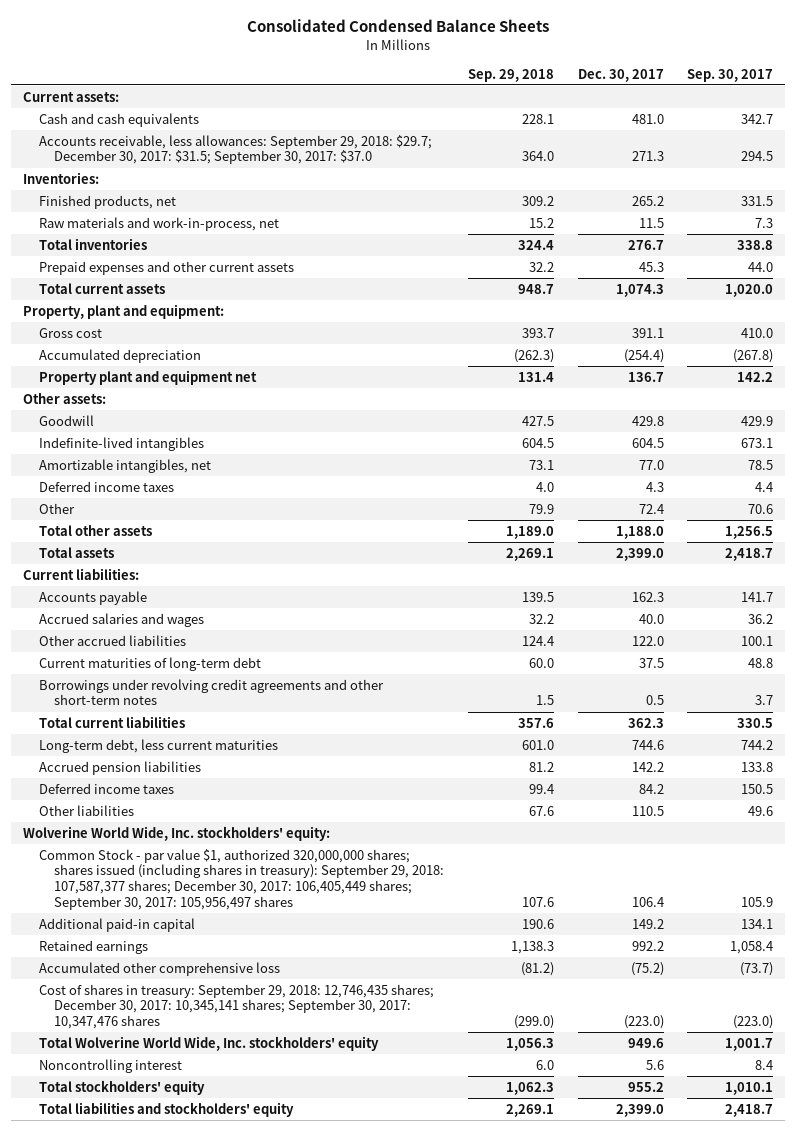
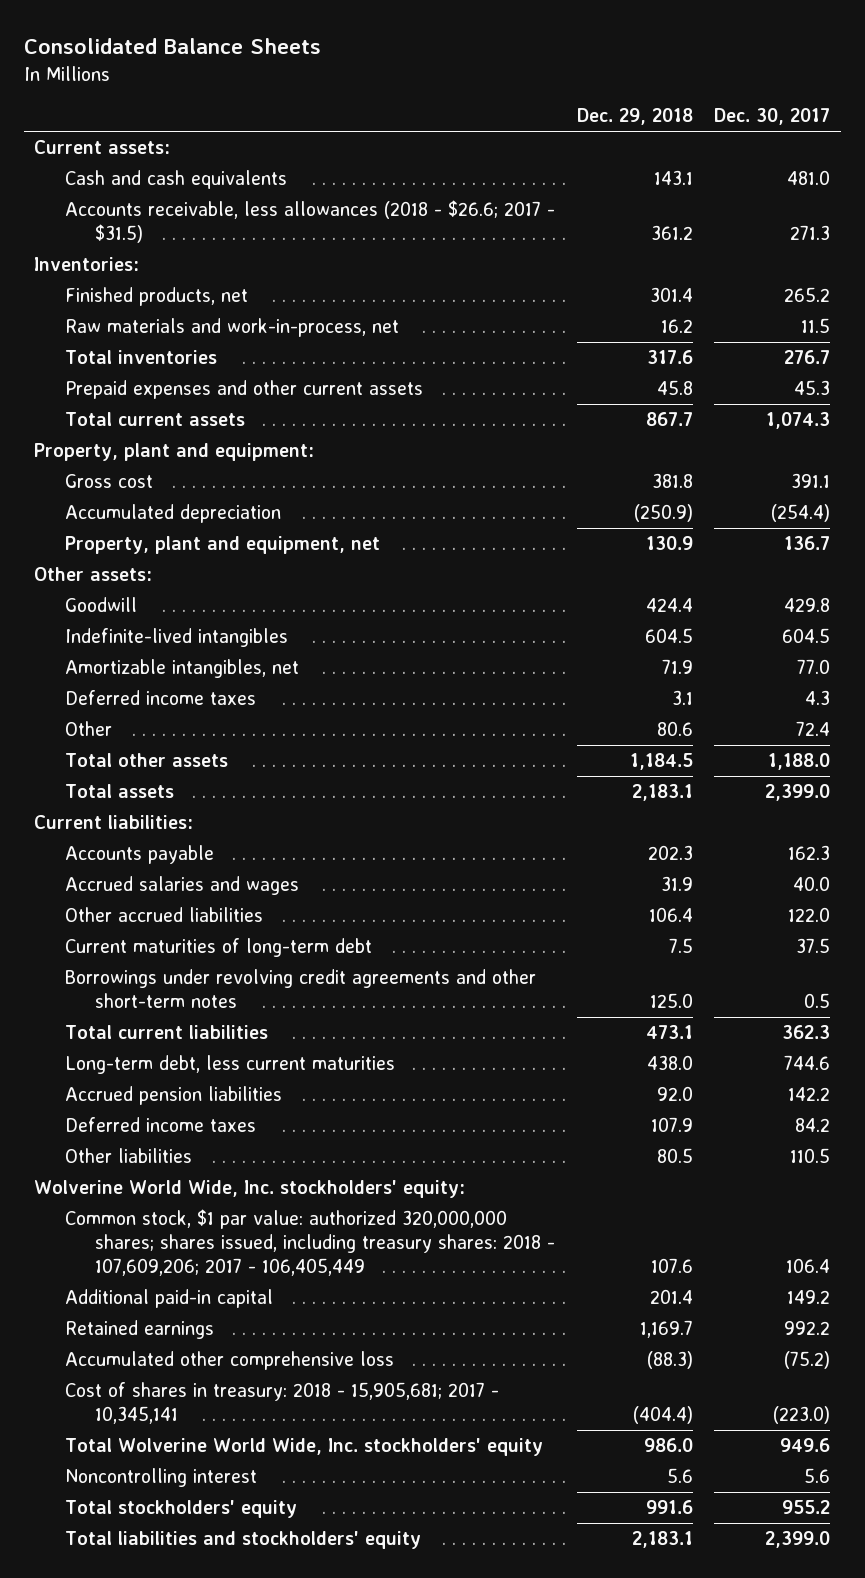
[247,18,550,32] Consolidated Condensed Balance Sheets -> [23,38,321,55] Consolidated Balance Sheets
[467,68,554,82] Sep. 29, 2018 -> none
[687,68,774,82] Sep. 30, 2017 -> none
none -> [576,108,693,126] Dec. 29, 2018
[38,134,432,165] Accounts receivable, less allowances: September 29, 2018: $29.7; December 30, 2017: $31.5; September 30, 2017: $37.0 -> [64,200,555,244] Accounts receivable, less allowances (2018 - $26.6; 2017 - $31.5)
[38,369,257,385] Property plant and equipment net -> [64,536,380,555] Property, plant and equipment, net
[38,848,445,910] Common Stock - par value $1, authorized 320,000,000 shares; shares issued (including shares in treasury): September 29, 2018: 107,587,377 shares; December 30, 2017: 106,405,449 shares; September 30, 2017: 105,956,497 shares -> [64,1209,555,1277] Common stock, $1 par value: authorized 320,000,000 shares; shares issued, including treasury shares: 2018 - 107,609,206; 2017 - 106,405,449
[38,983,434,1029] Cost of shares in treasury: September 29, 2018: 12,746,435 shares; December 30, 2017: 10,345,141 shares; September 30, 2017: 10,347,476 shares -> [64,1382,499,1425] Cost of shares in treasury: 2018 - 15,905,681; 2017 - 10,345,141

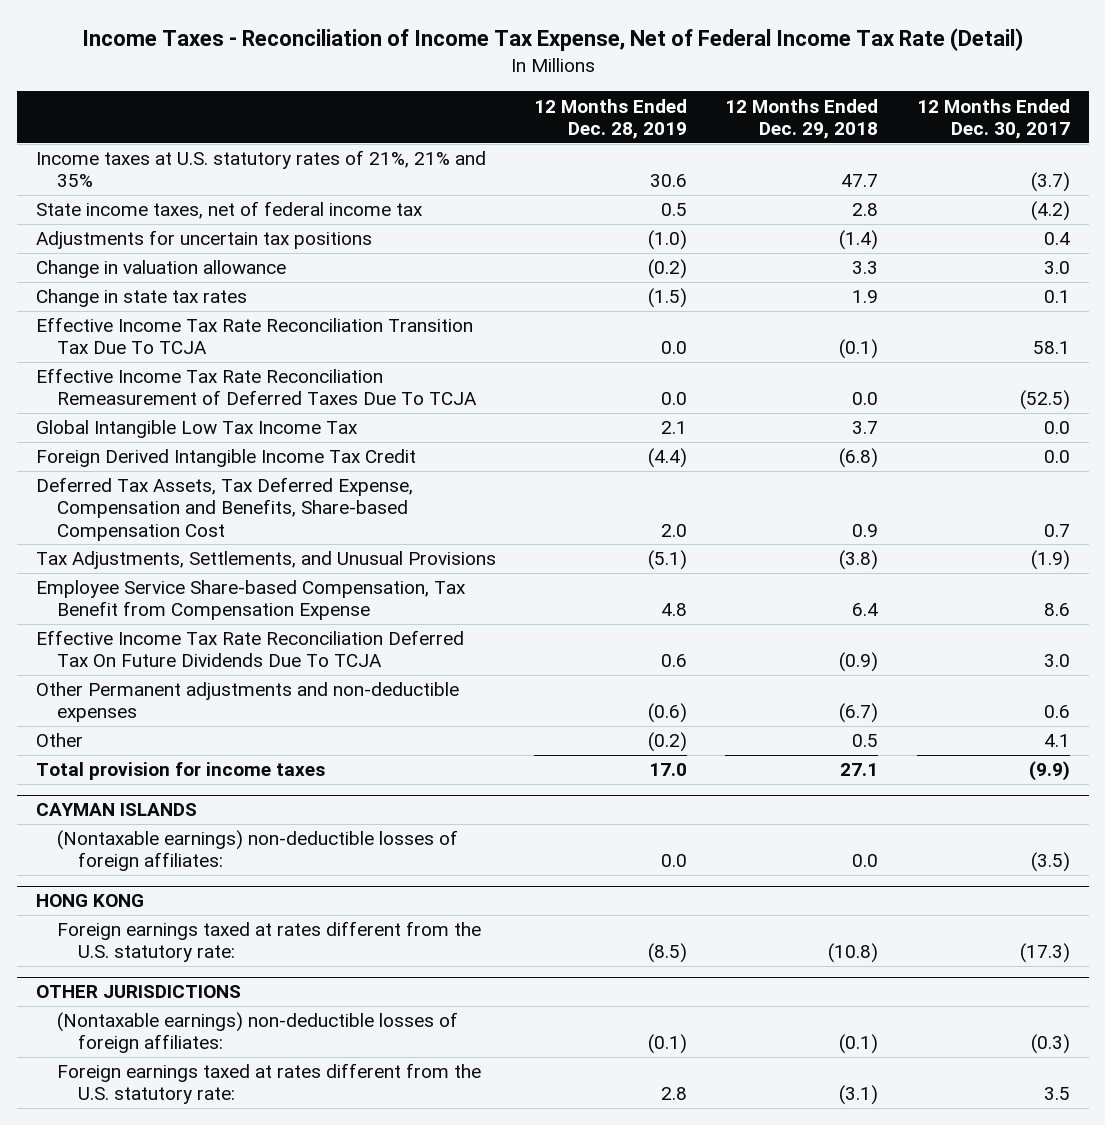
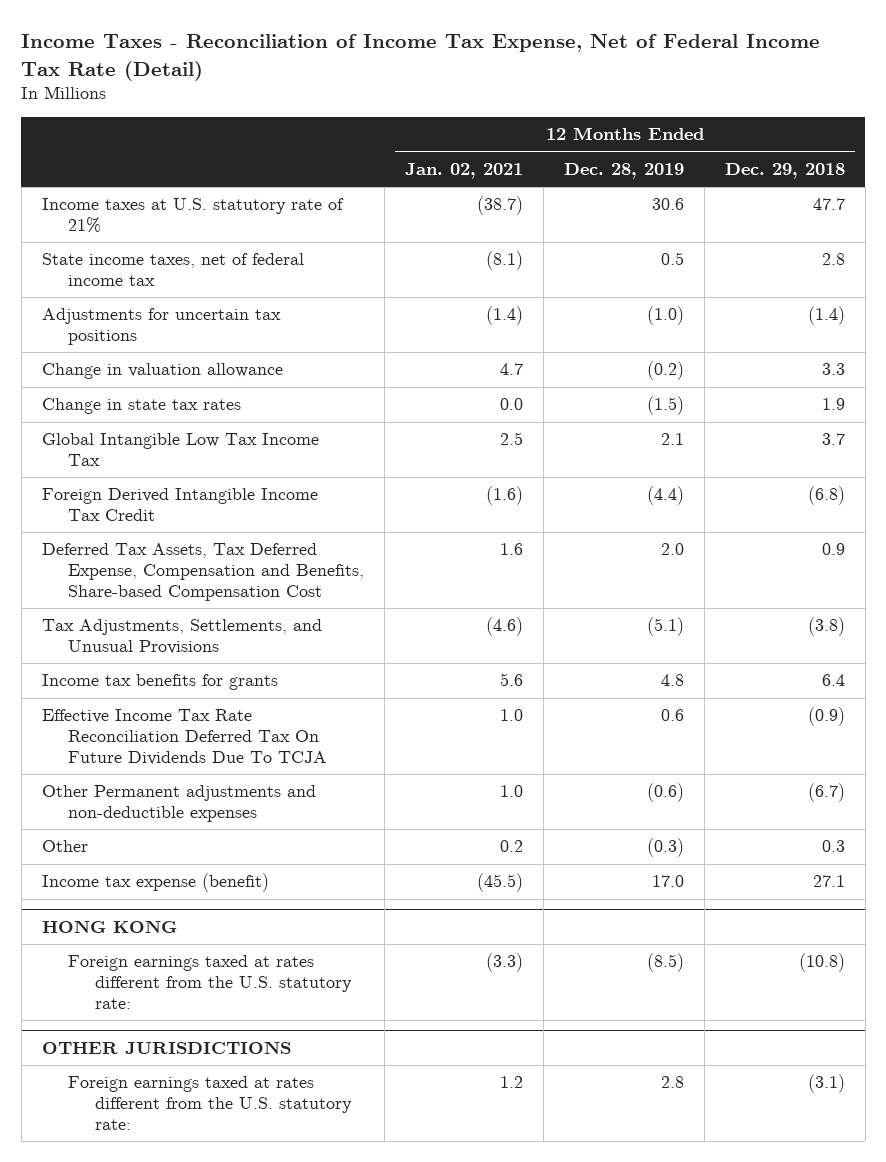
[916,98,1070,139] 12 Months Ended Dec. 30, 2017 -> none
none -> [404,162,523,179] Jan. 02, 2021
[35,150,486,188] Income taxes at U.S. statutory rates of 21%, 21% and 35% -> [41,198,344,234] Income taxes at U.S. statutory rate of 21%
[35,317,473,355] Effective Income Tax Rate Reconciliation Transition Tax Due To TCJA -> none
[35,368,478,406] Effective Income Tax Rate Reconciliation Remeasurement of Deferred Taxes Due To TCJA -> none
[35,580,466,621] Employee Service Share-based Compensation, Tax Benefit from Compensation Expense -> [41,674,278,691] Income tax benefits for grants
[35,803,197,817] CAYMAN ISLANDS -> none
[57,830,459,872] (Nontaxable earnings) non-deductible losses of foreign affiliates: -> none
[647,732,687,753] (0.2) -> [646,838,684,858] (0.3)
[852,734,879,748] 0.5 -> [821,840,845,853] 0.3
[35,762,325,781] Total provision for income taxes -> [41,873,269,893] Income tax expense (benefit)
[57,1012,459,1054] (Nontaxable earnings) non-deductible losses of foreign affiliates: -> none

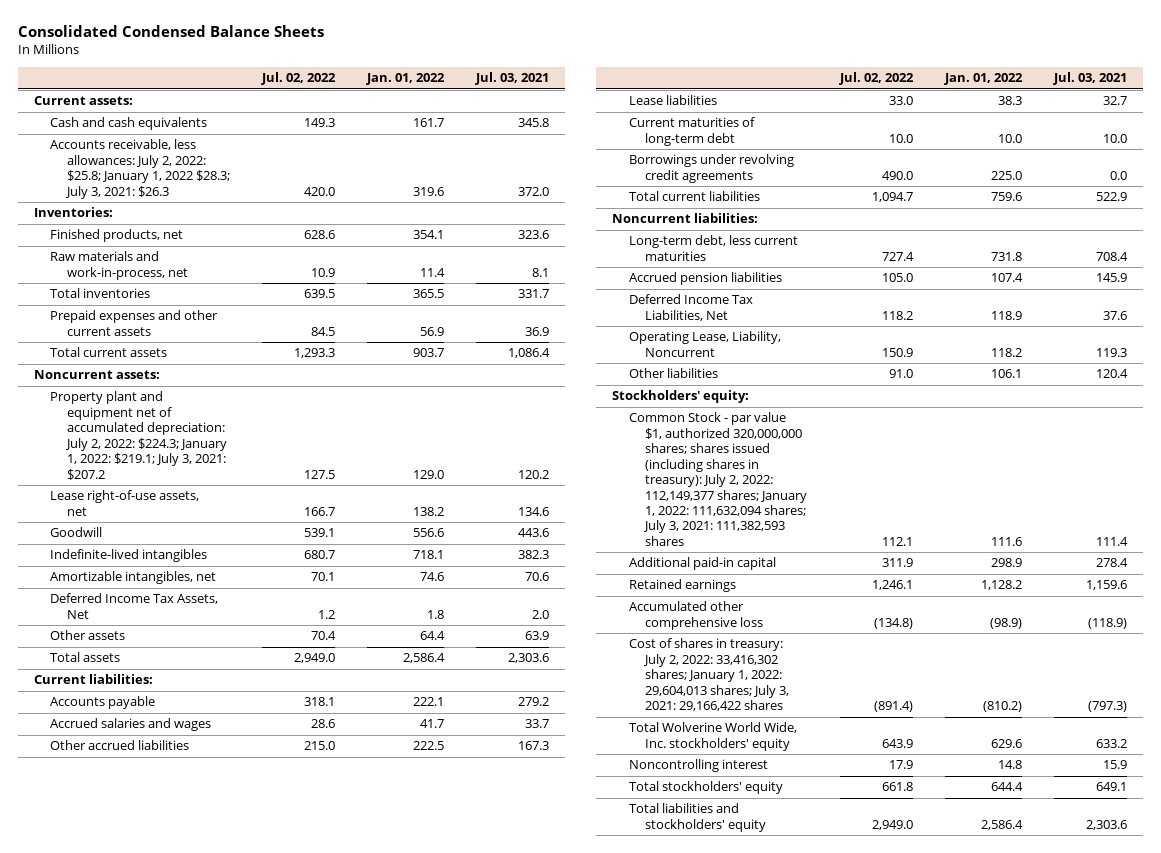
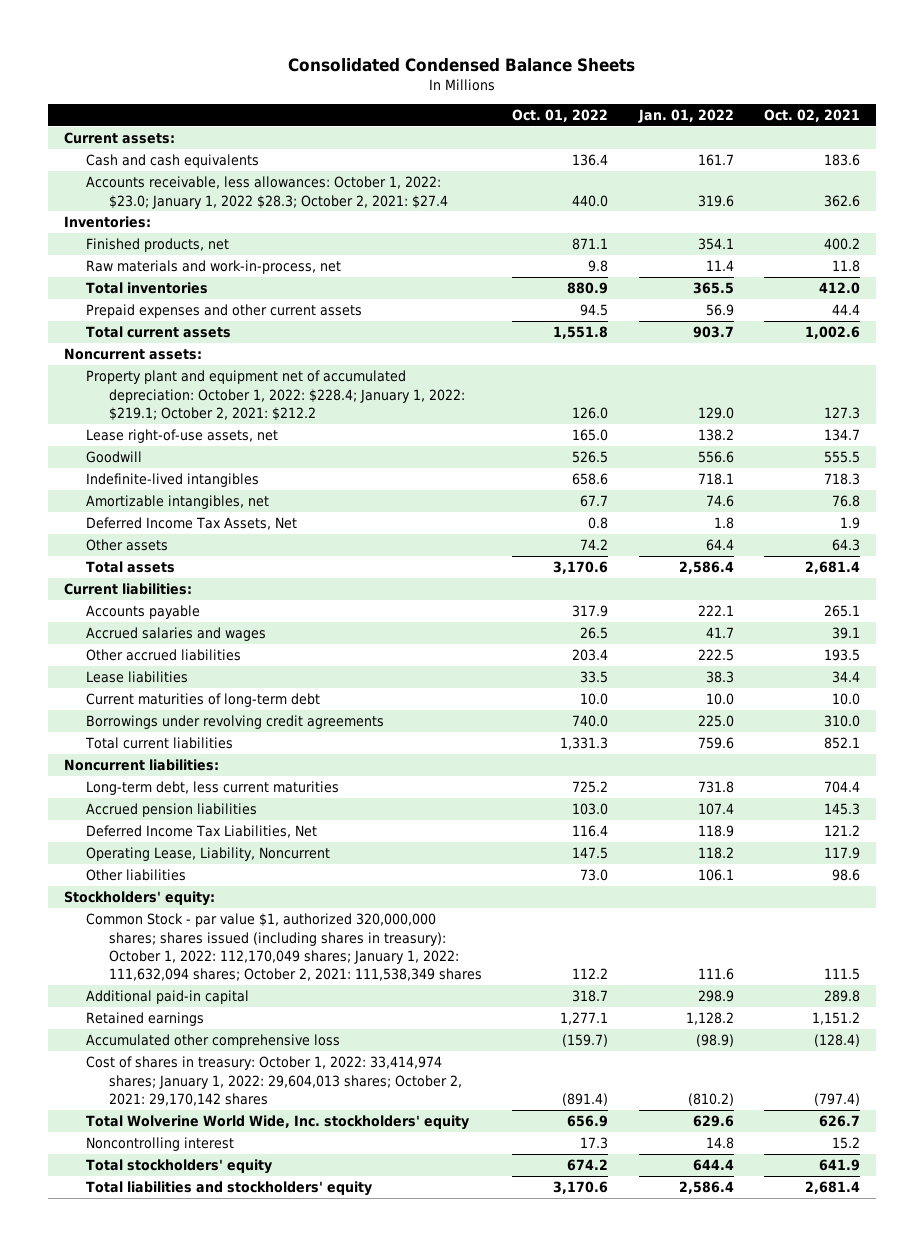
[260,72,336,86] Jul. 02, 2022 -> none
[474,72,549,86] Jul. 03, 2021 -> none
none -> [512,109,609,123] Oct. 01, 2022
none -> [764,109,861,123] Oct. 02, 2021
[50,139,230,199] Accounts receivable, less allowances: July 2, 2022: $25.8; January 1, 2022 $28.3; July 3, 2021: $26.3 -> [86,176,448,209] Accounts receivable, less allowances: October 1, 2022: $23.0; January 1, 2022 $28.3; October 2, 2021: $27.4
[50,391,227,480] Property plant and equipment net of accumulated depreciation: July 2, 2022: $224.3; January 1, 2022: $219.1; July 3, 2021: $207.2 -> [86,370,465,422] Property plant and equipment net of accumulated depreciation: October 1, 2022: $228.4; January 1, 2022: $219.1; October 2, 2021: $212.2
[628,412,807,546] Common Stock - par value $1, authorized 320,000,000 shares; shares issued (including shares in treasury): July 2, 2022: 112,149,377 shares; January 1, 2022: 111,632,094 shares; July 3, 2021: 111,382,593 shares -> [86,913,482,982] Common Stock - par value $1, authorized 320,000,000 shares; shares issued (including shares in treasury): October 1, 2022: 112,170,049 shares; January 1, 2022: 111,632,094 shares; October 2, 2021: 111,538,349 shares
[628,638,789,712] Cost of shares in treasury: July 2, 2022: 33,416,302 shares; January 1, 2022: 29,604,013 shares; July 3, 2021: 29,166,422 shares -> [86,1056,462,1107] Cost of shares in treasury: October 1, 2022: 33,414,974 shares; January 1, 2022: 29,604,013 shares; October 2, 2021: 29,170,142 shares

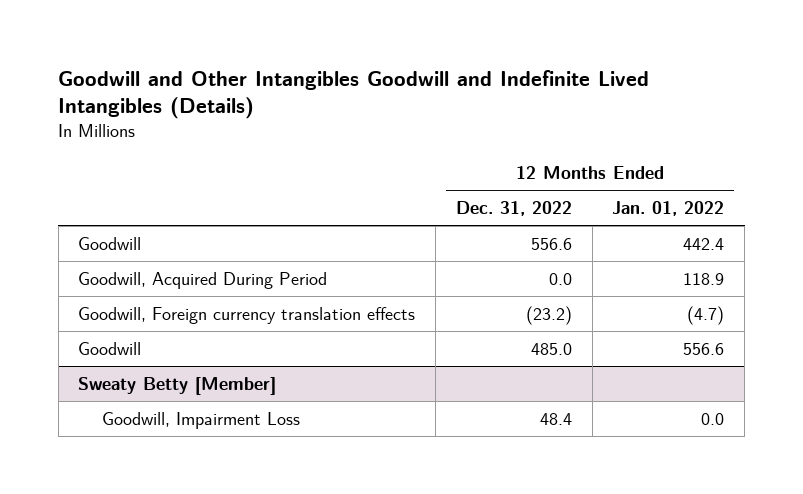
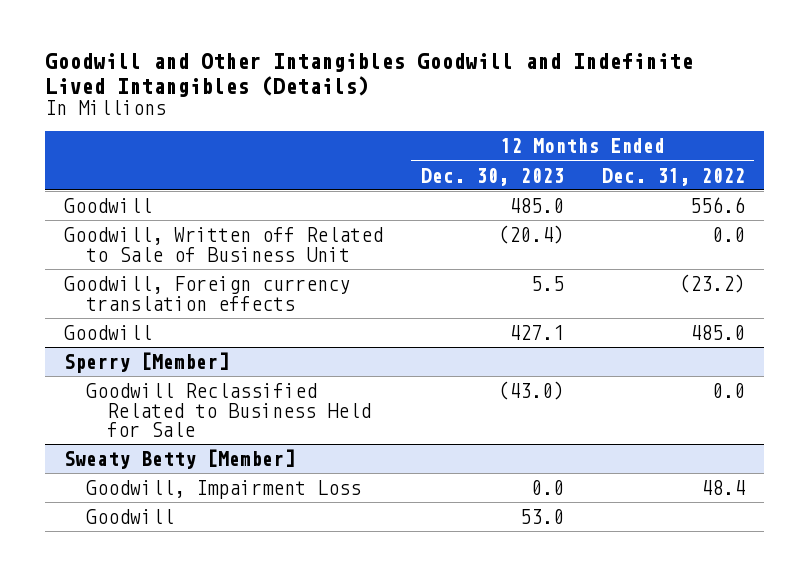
[612,201,725,217] Jan. 01, 2022 -> none
none -> [420,167,564,186] Dec. 30, 2023
[78,271,328,289] Goodwill, Acquired During Period -> none
none -> [63,226,383,262] Goodwill, Written off Related to Sale of Business Unit
none -> [63,351,229,373] Sperry [Member]
none -> [85,382,372,438] Goodwill Reclassified Related to Business Held for Sale
none -> [85,508,174,524] Goodwill

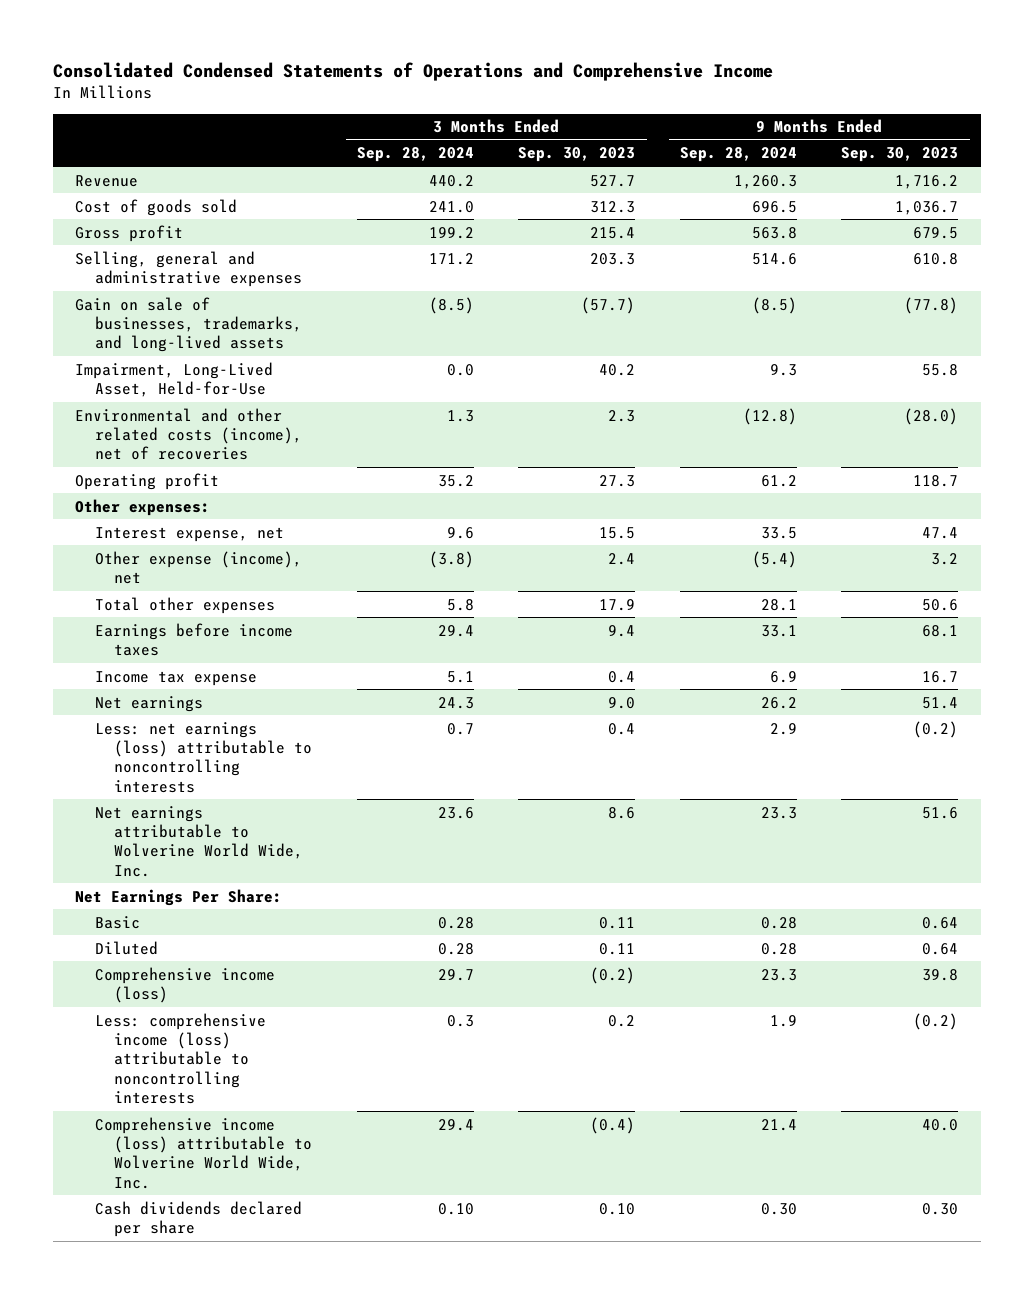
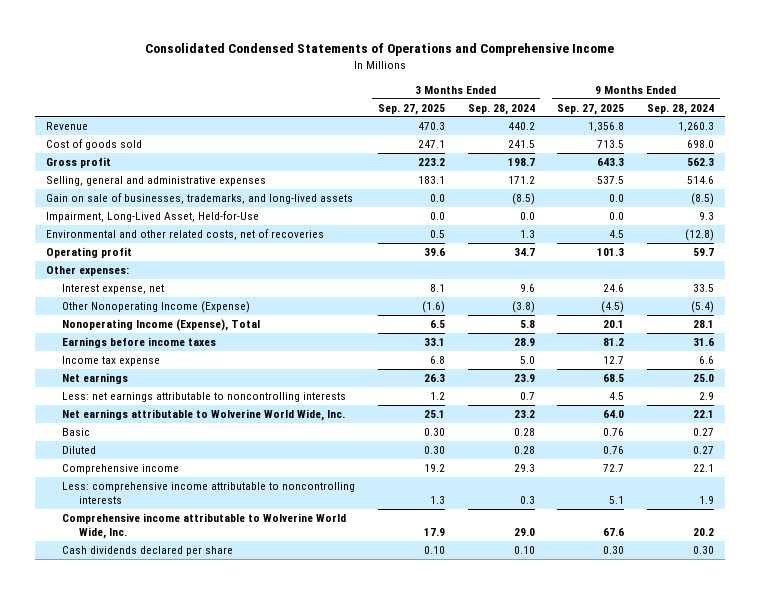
[518,147,636,163] Sep. 30, 2023 -> none
[841,147,959,163] Sep. 30, 2023 -> none
none -> [378,103,446,115] Sep. 27, 2025
none -> [557,103,625,115] Sep. 27, 2025
[428,200,474,213] 241.0 -> [507,140,535,149] 241.5
[751,200,797,213] 696.5 -> [686,140,714,149] 698.0
[428,226,474,239] 199.2 -> [507,158,535,167] 198.7
[751,226,797,239] 563.8 -> [686,158,714,167] 562.3
[75,407,302,461] Environmental and other related costs (income), net of recoveries -> [45,229,324,241] Environmental and other related costs, net of recoveries
[437,474,474,487] 35.2 -> [513,248,535,257] 34.7
[760,474,797,487] 61.2 -> [692,248,714,257] 59.7
[75,888,283,906] Net Earnings Per Share: -> none
[94,550,302,584] Other expense (income), net -> [62,301,251,314] Other Nonoperating Income (Expense)
[94,596,275,614] Total other expenses -> [62,319,261,332] Nonoperating Income (Expense), Total
[437,624,474,637] 29.4 -> [513,338,535,347] 28.9
[760,624,797,637] 33.1 -> [692,338,714,347] 31.6
[446,670,474,683] 5.1 -> [519,356,535,365] 5.0
[769,670,797,683] 6.9 -> [698,356,714,365] 6.6
[437,696,474,709] 24.3 -> [513,374,535,383] 23.9
[760,696,797,709] 26.2 -> [692,374,714,383] 25.0
[94,721,313,793] Less: net earnings (loss) attributable to noncontrolling interests -> [62,392,347,403] Less: net earnings attributable to noncontrolling interests
[437,806,474,819] 23.6 -> [513,410,535,419] 23.2
[760,806,797,819] 23.3 -> [692,410,714,419] 22.1
[760,916,797,929] 0.28 -> [692,428,714,437] 0.27
[760,942,797,955] 0.28 -> [692,446,714,455] 0.27
[94,966,275,1003] Comprehensive income (loss) -> [62,464,180,475] Comprehensive income
[437,968,474,981] 29.7 -> [513,464,535,473] 29.3
[760,968,797,981] 23.3 -> [692,464,714,473] 22.1
[94,1012,266,1105] Less: comprehensive income (loss) attributable to noncontrolling interests -> [62,482,356,505] Less: comprehensive income attributable to noncontrolling interests
[94,1116,313,1189] Comprehensive income (loss) attributable to Wolverine World Wide, Inc. -> [62,513,347,540] Comprehensive income attributable to Wolverine World Wide, Inc.
[437,1118,474,1131] 29.4 -> [513,528,535,537] 29.0
[760,1118,797,1131] 21.4 -> [692,528,714,537] 20.2

